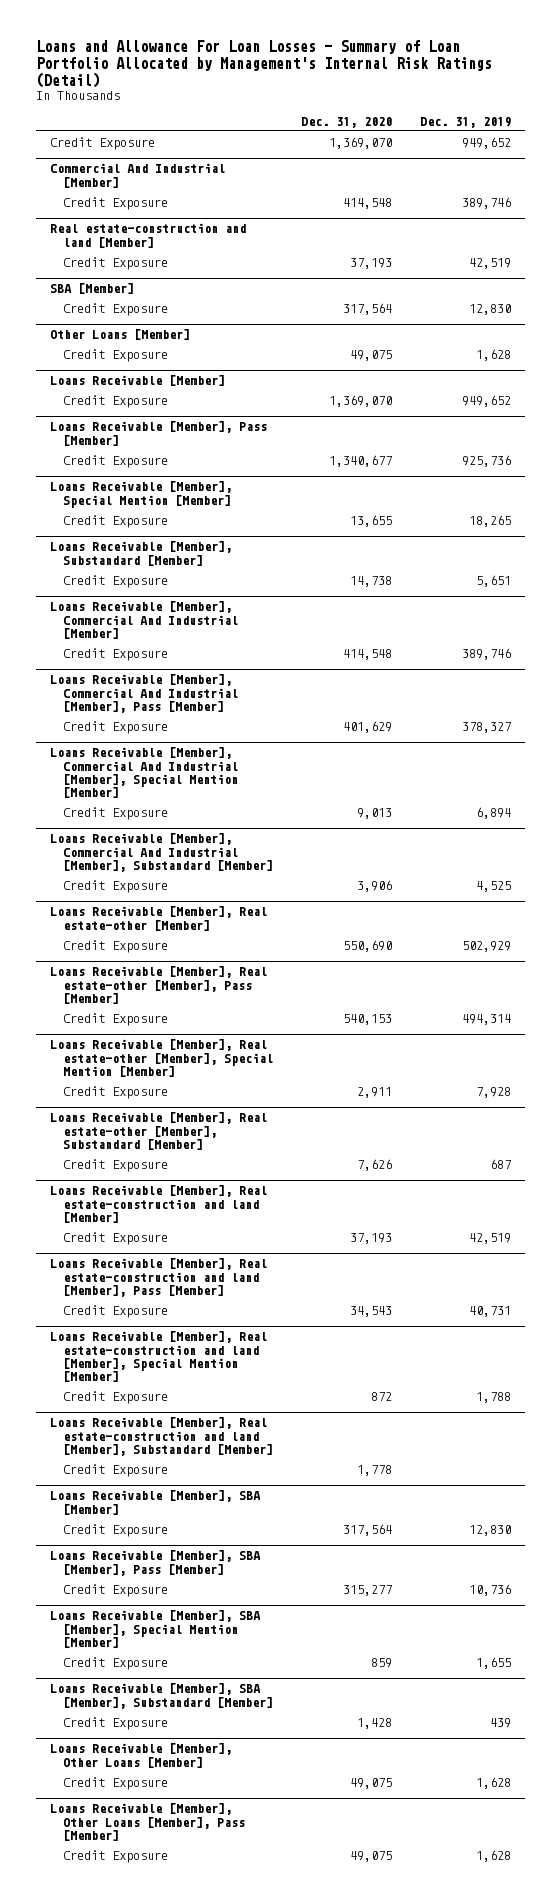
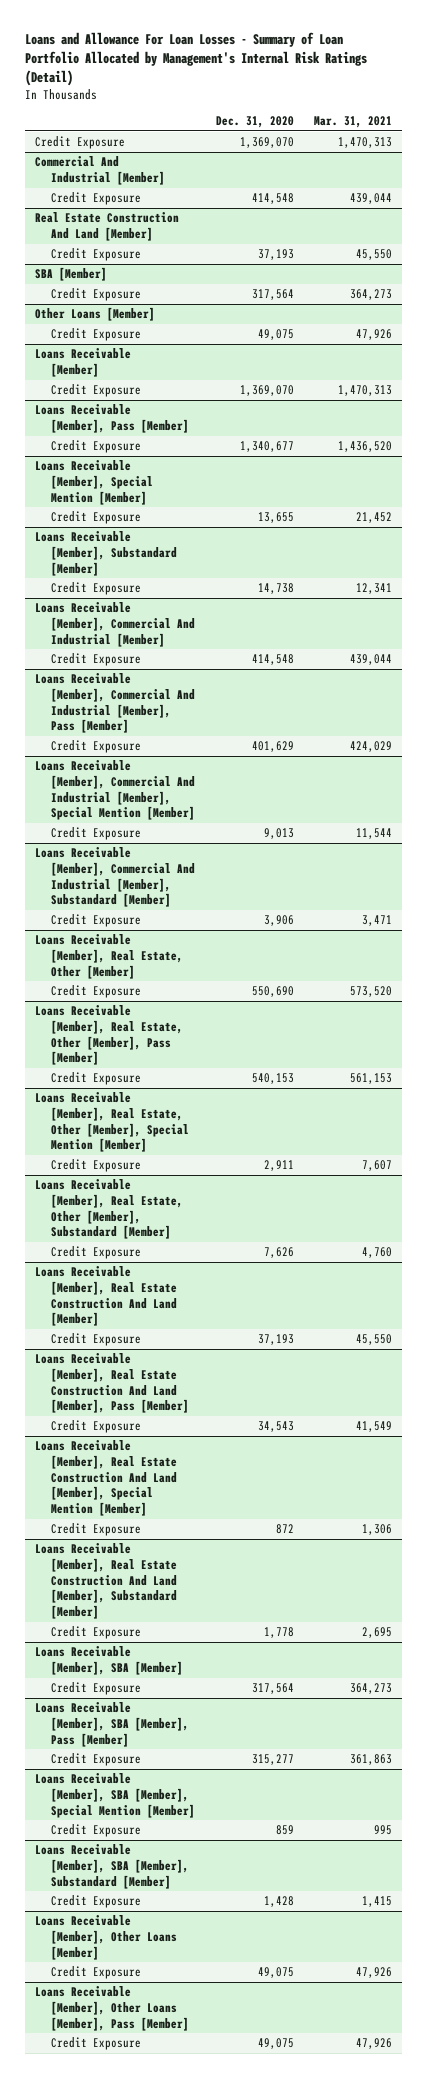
[419,116,511,128] Dec. 31, 2019 -> none
none -> [314,116,393,129] Mar. 31, 2021
[49,223,246,248] Real estate-construction and land [Member] -> [34,212,179,241] Real Estate Construction And Land [Member]
[49,906,267,931] Loans Receivable [Member], Real estate-other [Member] -> [34,934,184,979] Loans Receivable [Member], Real Estate, Other [Member]
[49,966,267,1004] Loans Receivable [Member], Real estate-other [Member], Pass [Member] -> [34,1005,184,1066] Loans Receivable [Member], Real Estate, Other [Member], Pass [Member]
[49,1039,273,1077] Loans Receivable [Member], Real estate-other [Member], Special Mention [Member] -> [34,1092,190,1153] Loans Receivable [Member], Real Estate, Other [Member], Special Mention [Member]
[49,1112,267,1150] Loans Receivable [Member], Real estate-other [Member], Substandard [Member] -> [34,1179,184,1240] Loans Receivable [Member], Real Estate, Other [Member], Substandard [Member]
[49,1185,267,1223] Loans Receivable [Member], Real estate-construction and land [Member] -> [34,1266,178,1327] Loans Receivable [Member], Real Estate Construction And Land [Member]
[49,1258,267,1297] Loans Receivable [Member], Real estate-construction and land [Member], Pass [Member] -> [34,1353,190,1414] Loans Receivable [Member], Real Estate Construction And Land [Member], Pass [Member]
[49,1331,267,1383] Loans Receivable [Member], Real estate-construction and land [Member], Special Mention [Member] -> [34,1440,178,1517] Loans Receivable [Member], Real Estate Construction And Land [Member], Special Mention [Member]
[49,1417,273,1456] Loans Receivable [Member], Real estate-construction and land [Member], Substandard [Member] -> [34,1543,178,1620] Loans Receivable [Member], Real Estate Construction And Land [Member], Substandard [Member]

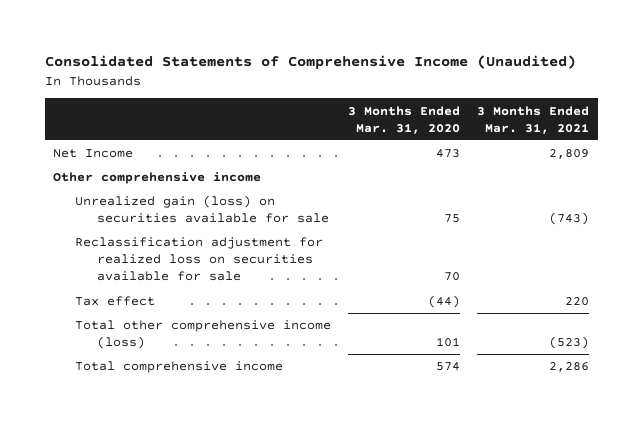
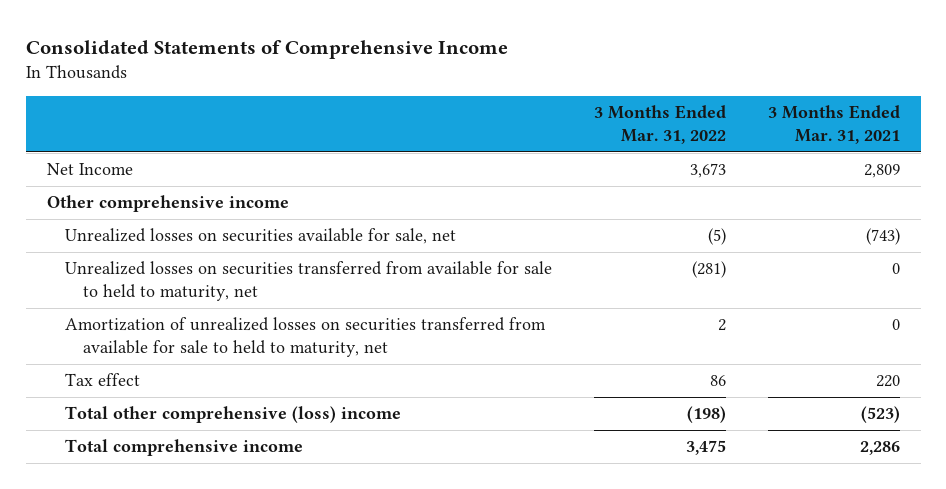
[44,55,576,70] Consolidated Statements of Comprehensive Income (Unaudited) -> [25,39,508,59] Consolidated Statements of Comprehensive Income
[348,105,461,134] 3 Months Ended Mar. 31, 2020 -> none
none -> [593,105,726,145] 3 Months Ended Mar. 31, 2022
[75,237,324,282] Reclassification adjustment for realized loss on securities available for sale -> none
[75,195,330,224] Unrealized gain (loss) on securities available for sale -> [64,228,456,245] Unrealized losses on securities available for sale, net
none -> [64,261,552,302] Unrealized losses on securities transferred from available for sale to held to maturity, net
none -> [64,317,546,358] Amortization of unrealized losses on securities transferred from available for sale to held to maturity, net
[75,320,332,350] Total other comprehensive income (loss) -> [64,406,401,424] Total other comprehensive (loss) income

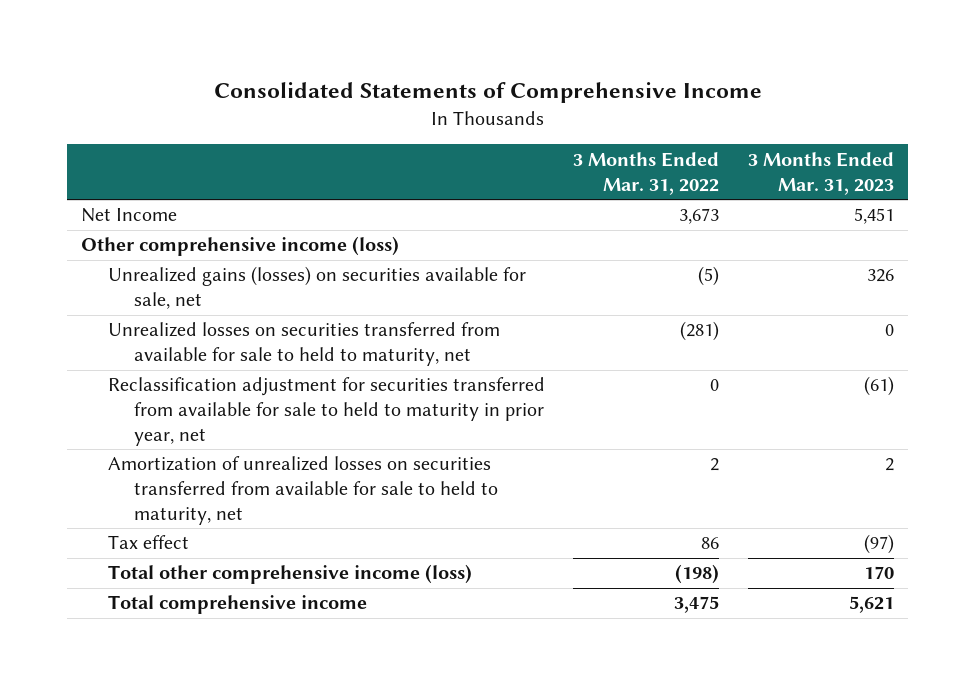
[767,105,900,145] 3 Months Ended Mar. 31, 2021 -> none
none -> [747,151,894,195] 3 Months Ended Mar. 31, 2023
[46,195,289,213] Other comprehensive income -> [81,236,400,257] Other comprehensive income (loss)
[64,228,456,245] Unrealized losses on securities available for sale, net -> [107,266,526,310] Unrealized gains (losses) on securities available for sale, net
none -> [107,377,545,447] Reclassification adjustment for securities transferred from available for sale to held to maturity in prior year, net
[64,406,401,424] Total other comprehensive (loss) income -> [107,564,472,585] Total other comprehensive income (loss)

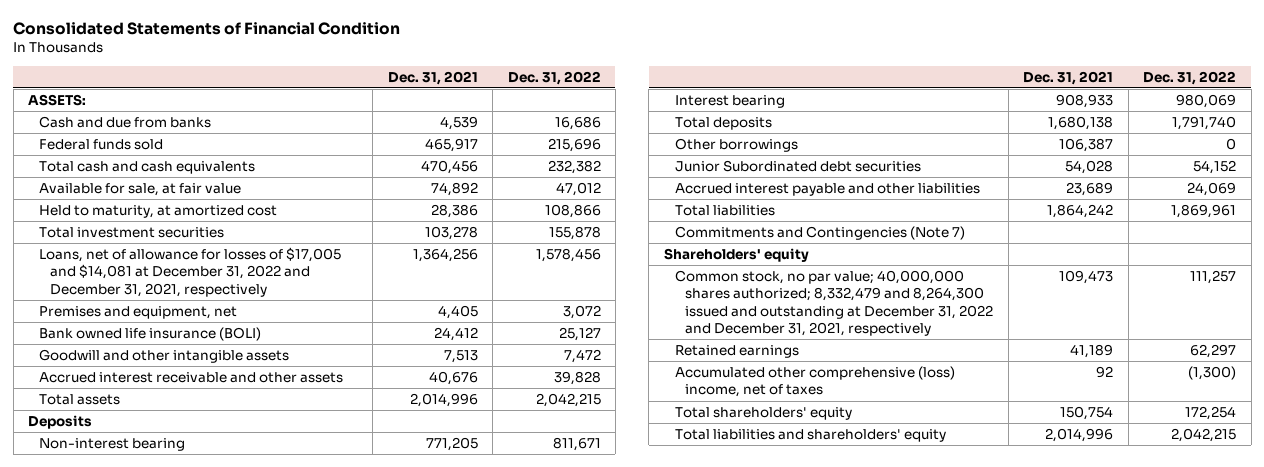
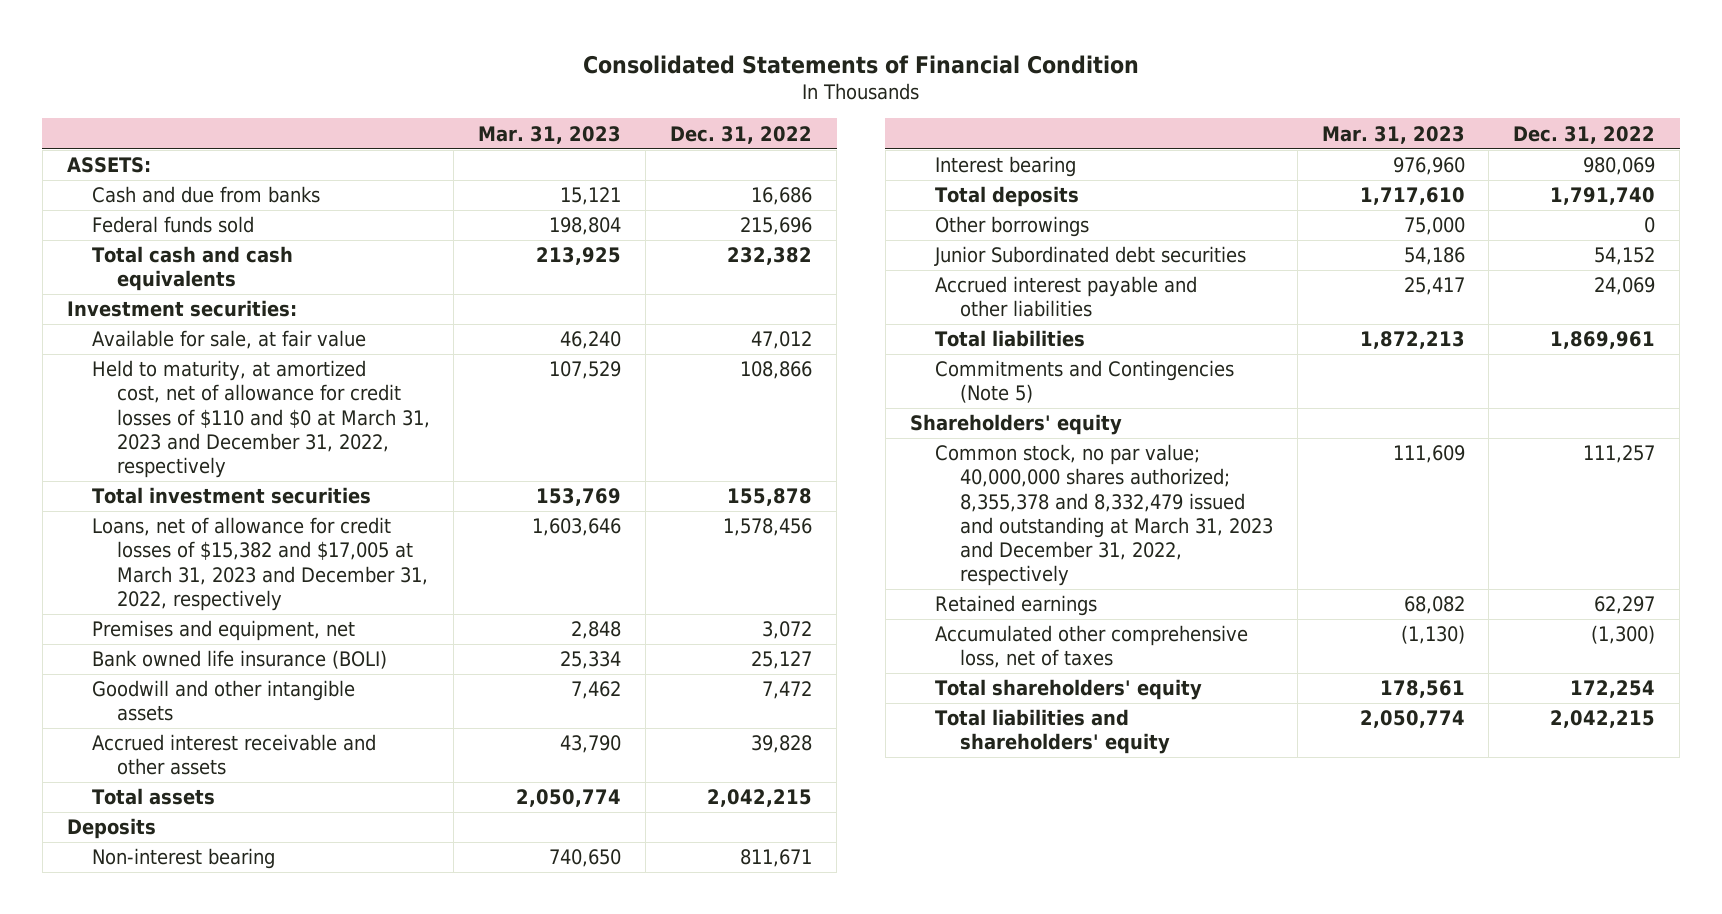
[387,70,478,85] Dec. 31, 2021 -> none
none -> [478,125,622,144] Mar. 31, 2023
none -> [66,300,297,318] Investment securities:
[38,205,277,219] Held to maturity, at amortized cost -> [91,360,430,479] Held to maturity, at amortized cost, net of allowance for credit losses of $110 and $0 at March 31, 2023 and December 31, 2022, respectively
[38,247,341,297] Loans, net of allowance for losses of $17,005 and $14,081 at December 31, 2022 and December 31, 2021, respectively -> [91,517,428,611] Loans, net of allowance for credit losses of $15,382 and $17,005 at March 31, 2023 and December 31, 2022, respectively
[674,226,965,241] Commitments and Contingencies (Note 7) -> [934,360,1234,404] Commitments and Contingencies (Note 5)
[674,270,994,336] Common stock, no par value; 40,000,000 shares authorized; 8,332,479 and 8,264,300 issued and outstanding at December 31, 2022 and December 31, 2021, respectively -> [934,444,1273,587] Common stock, no par value; 40,000,000 shares authorized; 8,355,378 and 8,332,479 issued and outstanding at March 31, 2023 and December 31, 2022, respectively
[674,366,955,398] Accumulated other comprehensive (loss) income, net of taxes -> [934,625,1248,669] Accumulated other comprehensive loss, net of taxes

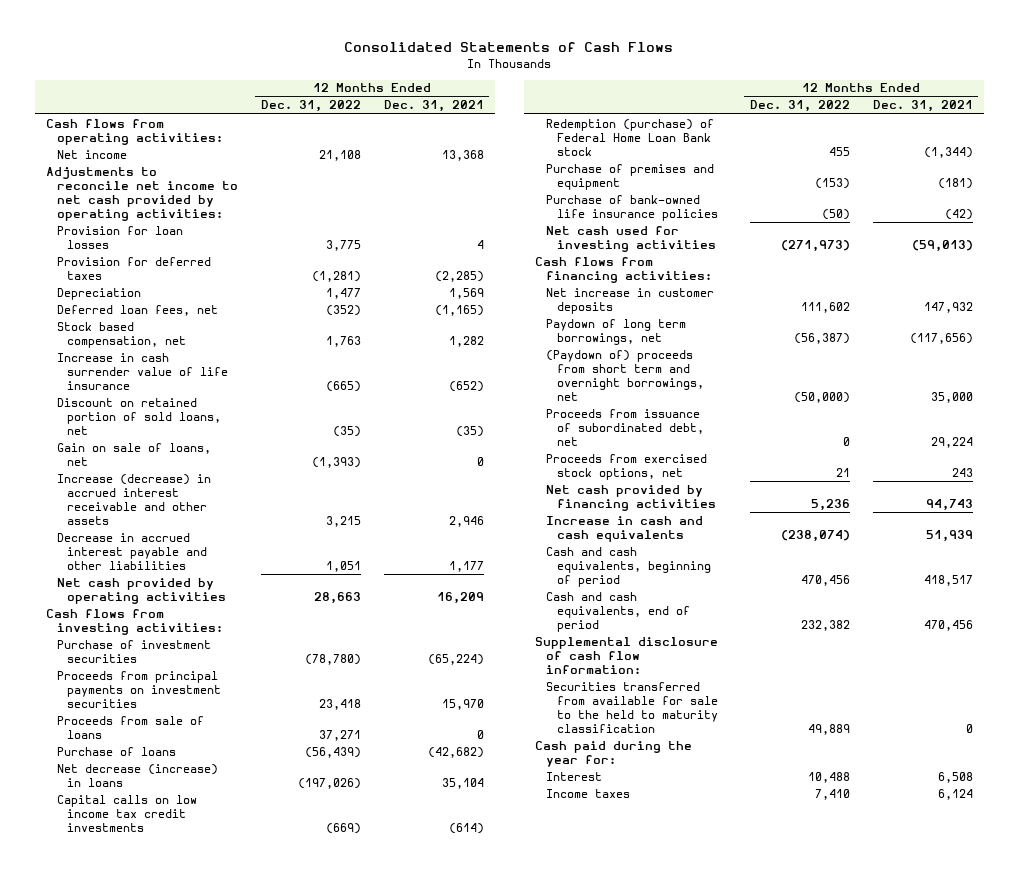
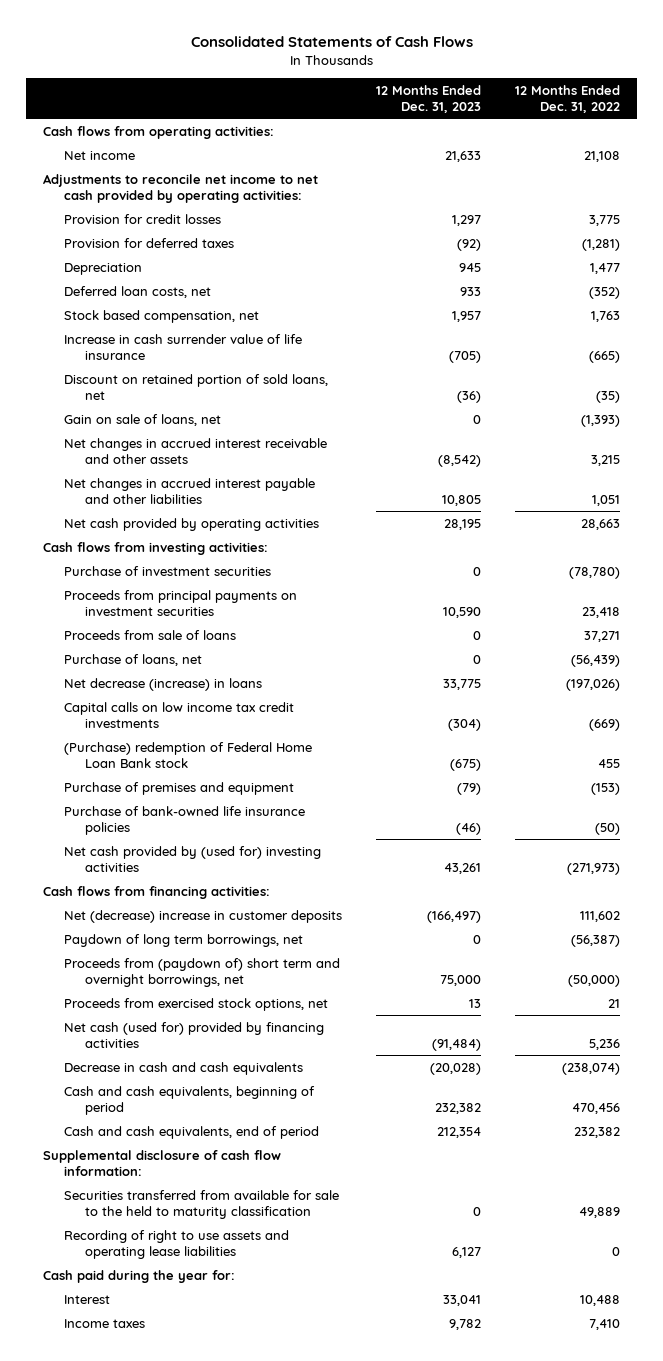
[383,100,484,113] Dec. 31, 2021 -> none
none -> [375,84,481,114] 12 Months Ended Dec. 31, 2023
[56,225,183,249] Provision for loan losses -> [64,213,222,224] Provision for credit losses
[56,304,218,316] Deferred loan fees, net -> [64,285,212,298] Deferred loan costs, net
[56,473,211,526] Increase (decrease) in accrued interest receivable and other assets -> [64,437,328,464] Net changes in accrued interest receivable and other assets
[56,532,208,571] Decrease in accrued interest payable and other liabilities -> [64,477,316,504] Net changes in accrued interest payable and other liabilities
[56,746,176,756] Purchase of loans -> [64,653,203,666] Purchase of loans, net
[545,118,714,157] Redemption (purchase) of Federal Home Loan Bank stock -> [64,741,313,768] (Purchase) redemption of Federal Home Loan Bank stock
[545,225,716,252] Net cash used for investing activities -> [64,845,322,872] Net cash provided by (used for) investing activities
[545,287,714,314] Net increase in customer deposits -> [64,909,343,923] Net (decrease) increase in customer deposits
[545,408,704,447] Proceeds from issuance of subordinated debt, net -> none
[545,349,704,402] (Paydown of) proceeds from short term and overnight borrowings, net -> [64,957,341,987] Proceeds from (paydown of) short term and overnight borrowings, net
[545,484,716,511] Net cash provided by financing activities -> [64,1021,325,1048] Net cash (used for) provided by financing activities
[545,515,703,542] Increase in cash and cash equivalents -> [64,1061,304,1075] Decrease in cash and cash equivalents
none -> [64,1229,290,1259] Recording of right to use assets and operating lease liabilities

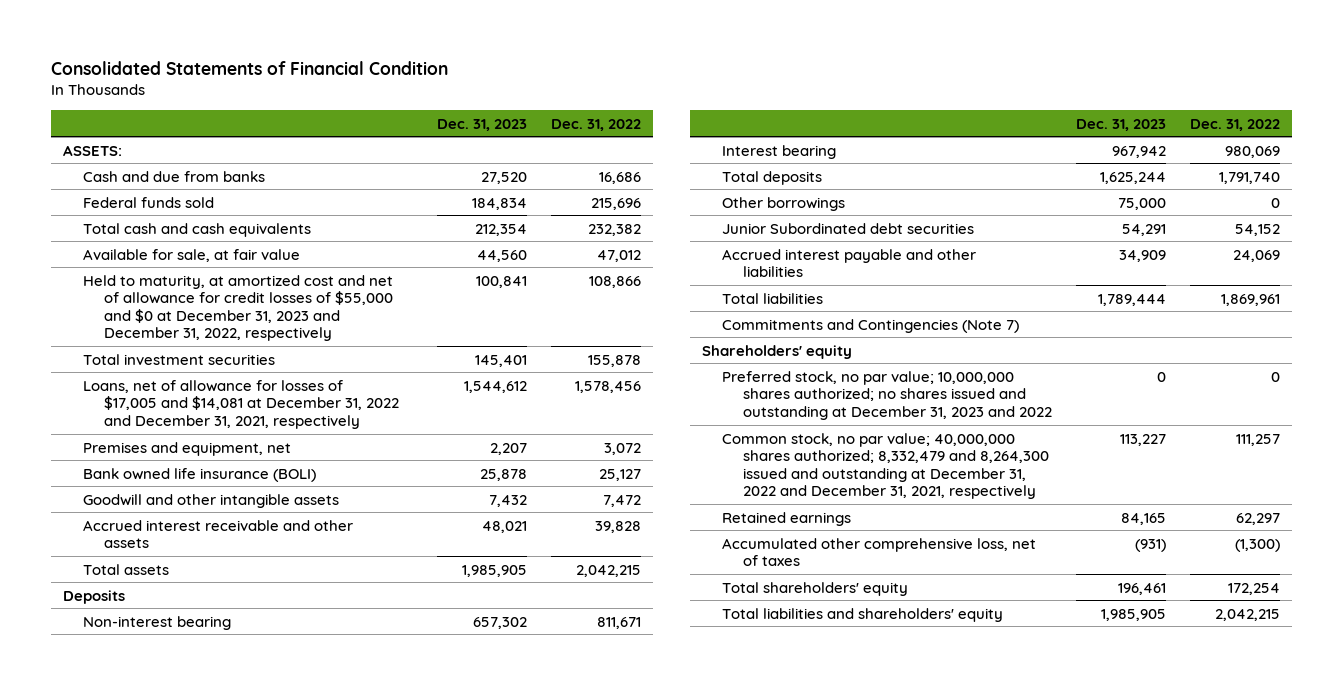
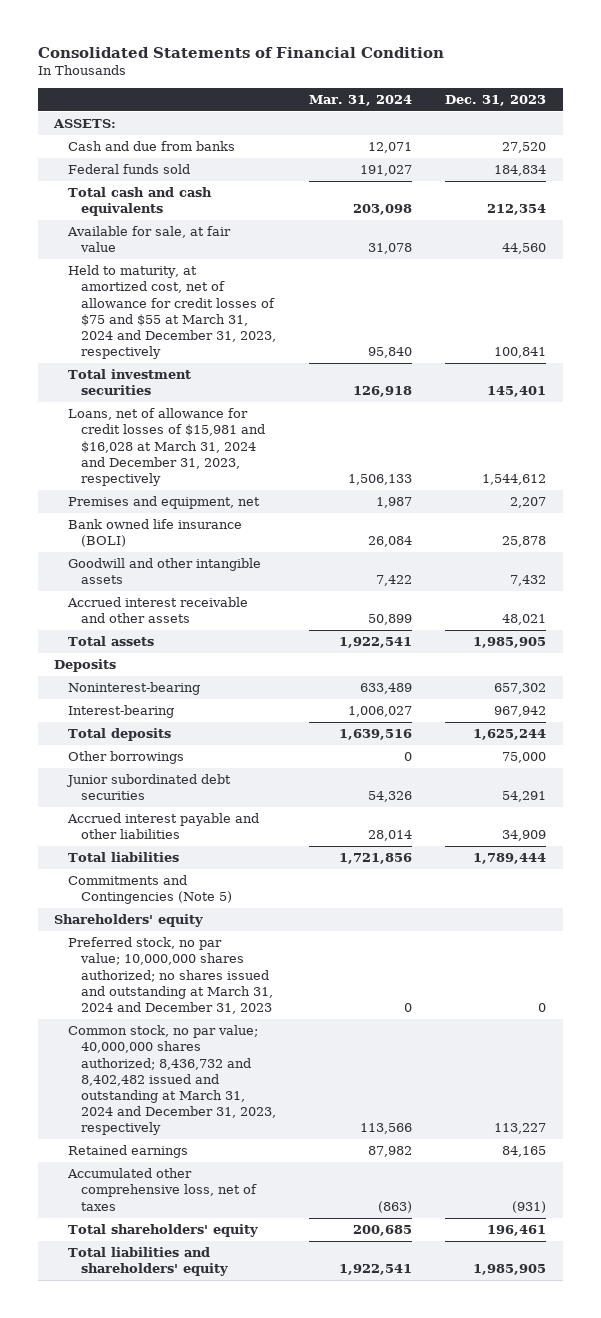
[550,118,641,131] Dec. 31, 2022 -> none
none -> [309,95,413,107] Mar. 31, 2024
[83,274,394,342] Held to maturity, at amortized cost and net of allowance for credit losses of $55,000 and $0 at December 31, 2023 and December 31, 2022, respectively -> [67,265,277,360] Held to maturity, at amortized cost, net of allowance for credit losses of $75 and $55 at March 31, 2024 and December 31, 2023, respectively
[83,379,399,429] Loans, net of allowance for losses of $17,005 and $14,081 at December 31, 2022 and December 31, 2021, respectively -> [67,408,266,486] Loans, net of allowance for credit losses of $15,981 and $16,028 at March 31, 2024 and December 31, 2023, respectively
[83,615,232,630] Non-interest bearing -> [67,682,200,696] Noninterest-bearing
[722,144,837,159] Interest bearing -> [67,705,174,719] Interest-bearing
[722,222,975,234] Junior Subordinated debt securities -> [65,774,231,801] Junior subordinated debt securities
[722,318,1020,333] Commitments and Contingencies (Note 7) -> [67,875,233,905] Commitments and Contingencies (Note 5)
[722,370,1052,420] Preferred stock, no par value; 10,000,000 shares authorized; no shares issued and outstanding at December 31, 2023 and 2022 -> [67,937,274,1014] Preferred stock, no par value; 10,000,000 shares authorized; no shares issued and outstanding at March 31, 2024 and December 31, 2023
[722,432,1049,500] Common stock, no par value; 40,000,000 shares authorized; 8,332,479 and 8,264,300 issued and outstanding at December 31, 2022 and December 31, 2021, respectively -> [67,1025,277,1136] Common stock, no par value; 40,000,000 shares authorized; 8,436,732 and 8,402,482 issued and outstanding at March 31, 2024 and December 31, 2023, respectively

